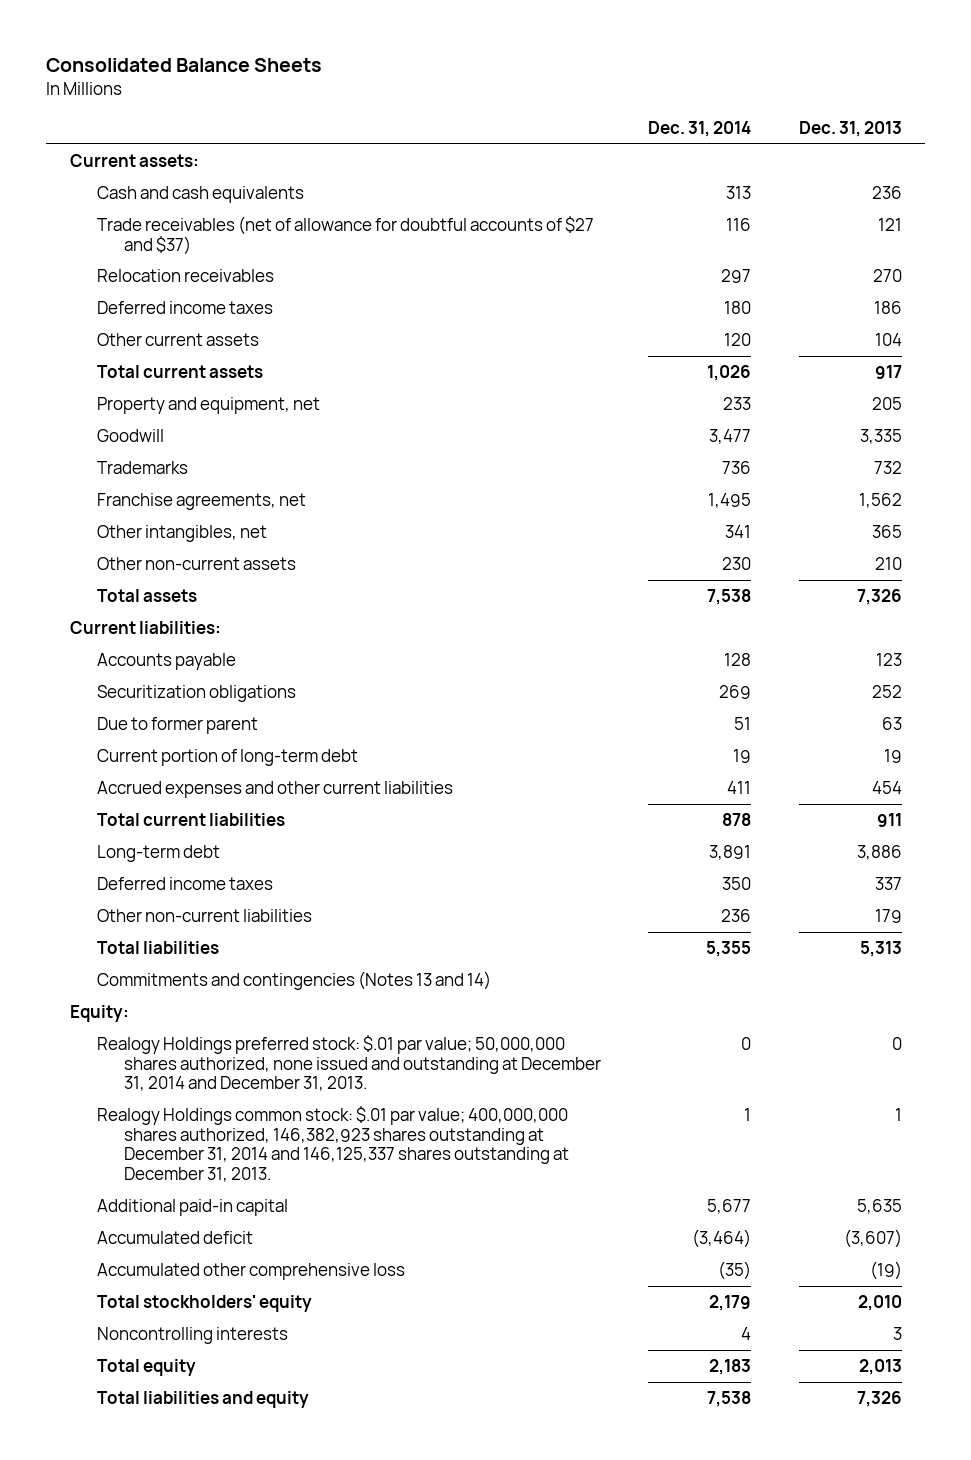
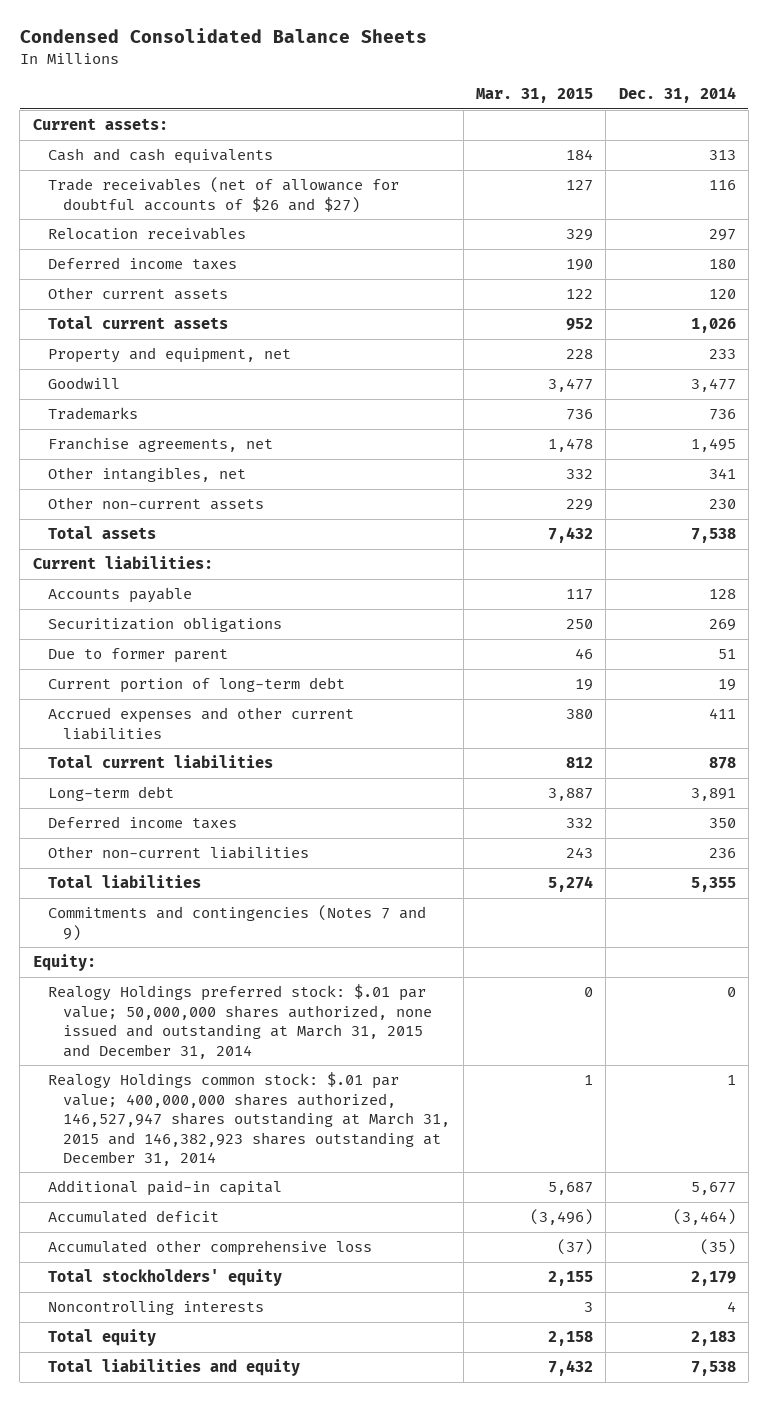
[45,58,322,73] Consolidated Balance Sheets -> [19,28,427,44] Condensed Consolidated Balance Sheets
[798,121,902,138] Dec. 31, 2013 -> none
none -> [476,88,594,104] Mar. 31, 2015
[96,216,594,255] Trade receivables (net of allowance for doubtful accounts of $27 and $37) -> [48,177,400,213] Trade receivables (net of allowance for doubtful accounts of $26 and $27)
[96,971,491,991] Commitments and contingencies (Notes 13 and 14) -> [48,905,427,941] Commitments and contingencies (Notes 7 and 9)
[96,1035,601,1092] Realogy Holdings preferred stock: $.01 par value; 50,000,000 shares authorized, none issued and outstanding at December 31, 2014 and December 31, 2013. -> [48,984,433,1059] Realogy Holdings preferred stock: $.01 par value; 50,000,000 shares authorized, none issued and outstanding at March 31, 2015 and December 31, 2014
[96,1106,569,1183] Realogy Holdings common stock: $.01 par value; 400,000,000 shares authorized, 146,382,923 shares outstanding at December 31, 2014 and 146,125,337 shares outstanding at December 31, 2013. -> [48,1072,451,1166] Realogy Holdings common stock: $.01 par value; 400,000,000 shares authorized, 146,527,947 shares outstanding at March 31, 2015 and 146,382,923 shares outstanding at December 31, 2014

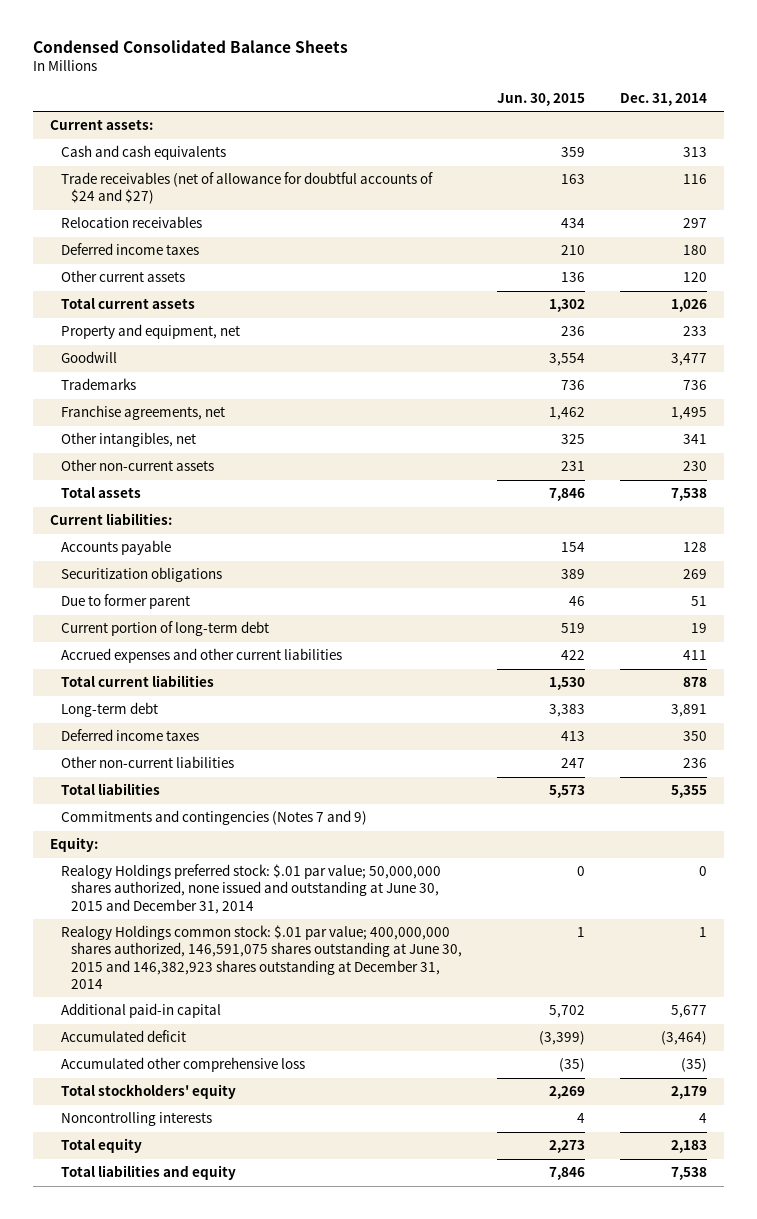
[476,88,594,104] Mar. 31, 2015 -> none
none -> [497,92,586,106] Jun. 30, 2015
[48,177,400,213] Trade receivables (net of allowance for doubtful accounts of $26 and $27) -> [60,172,433,205] Trade receivables (net of allowance for doubtful accounts of $24 and $27)
[48,984,433,1059] Realogy Holdings preferred stock: $.01 par value; 50,000,000 shares authorized, none issued and outstanding at March 31, 2015 and December 31, 2014 -> [60,864,441,914] Realogy Holdings preferred stock: $.01 par value; 50,000,000 shares authorized, none issued and outstanding at June 30, 2015 and December 31, 2014
[48,1072,451,1166] Realogy Holdings common stock: $.01 par value; 400,000,000 shares authorized, 146,527,947 shares outstanding at March 31, 2015 and 146,382,923 shares outstanding at December 31, 2014 -> [60,925,463,989] Realogy Holdings common stock: $.01 par value; 400,000,000 shares authorized, 146,591,075 shares outstanding at June 30, 2015 and 146,382,923 shares outstanding at December 31, 2014

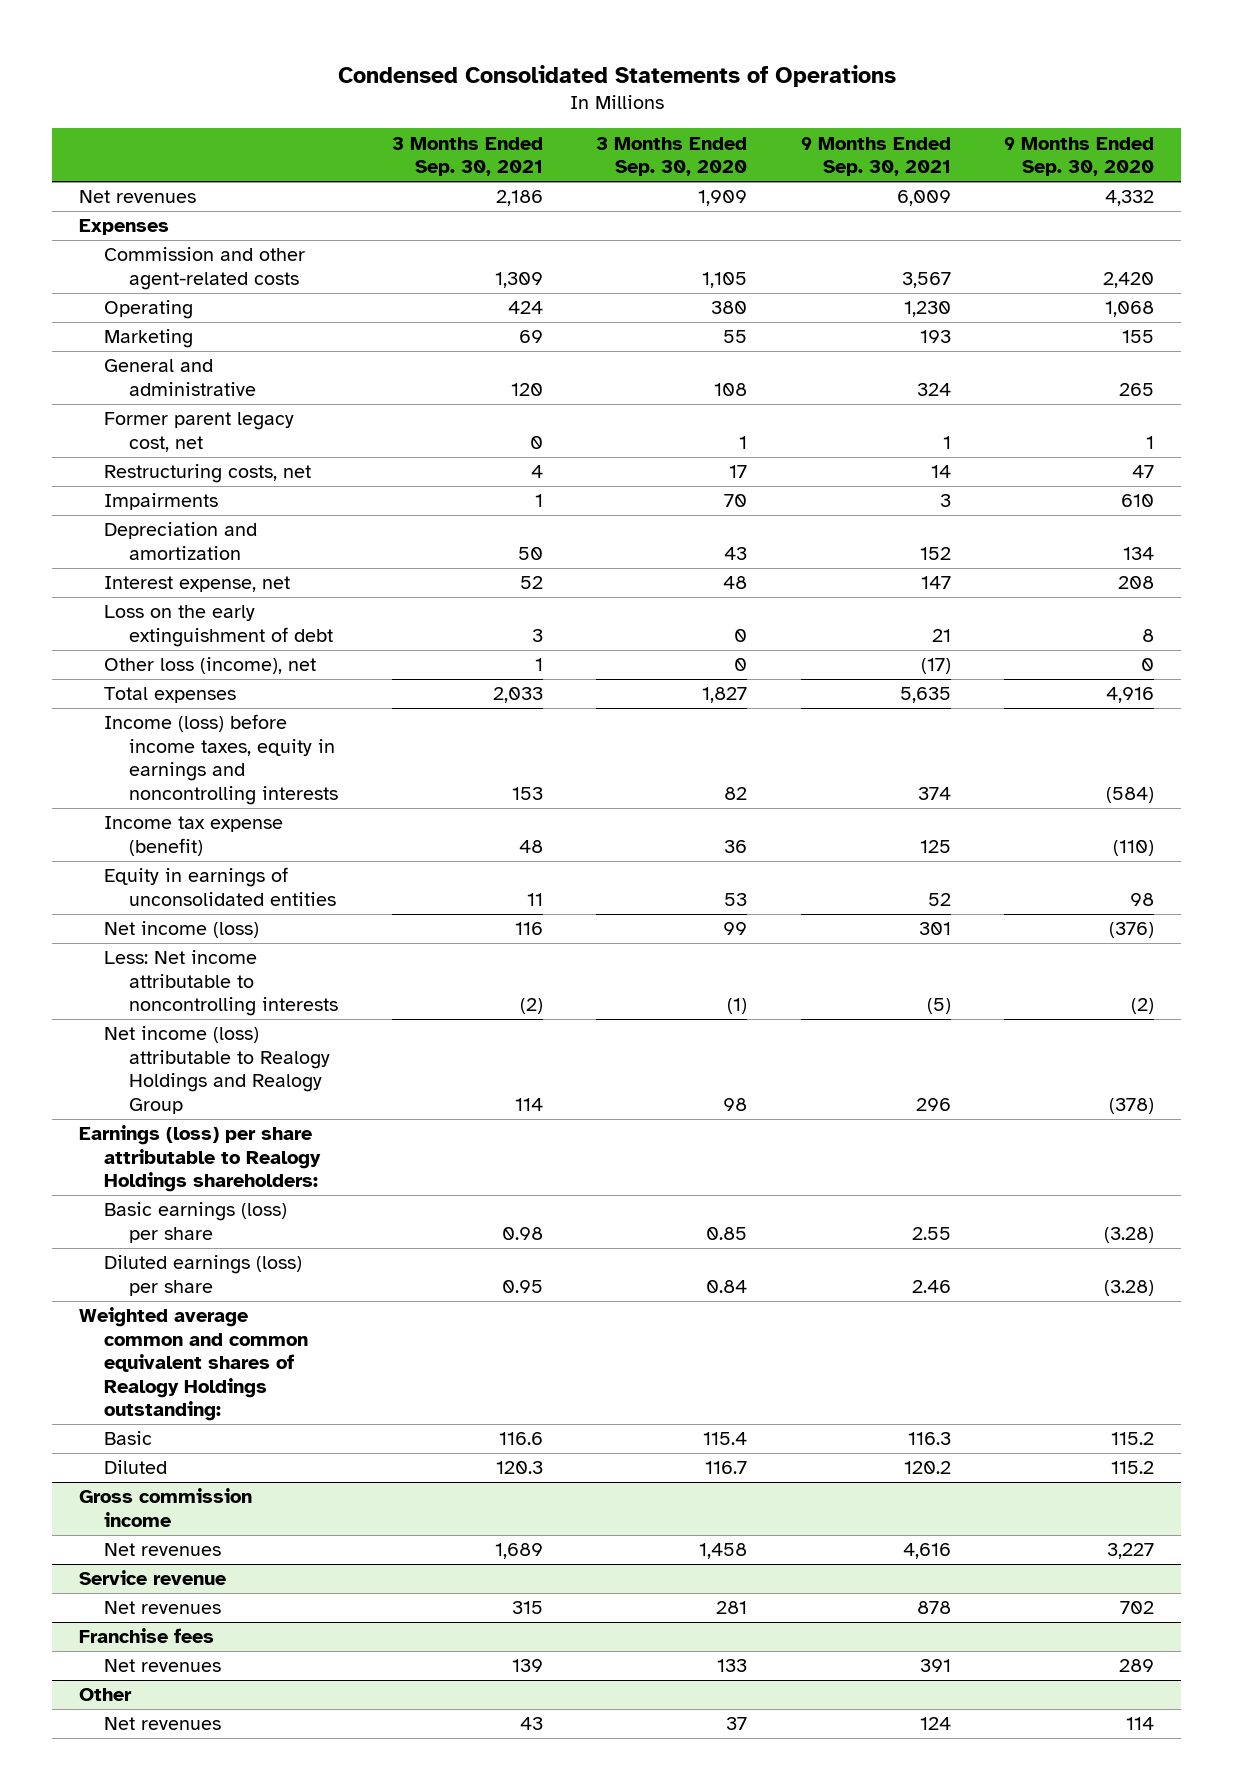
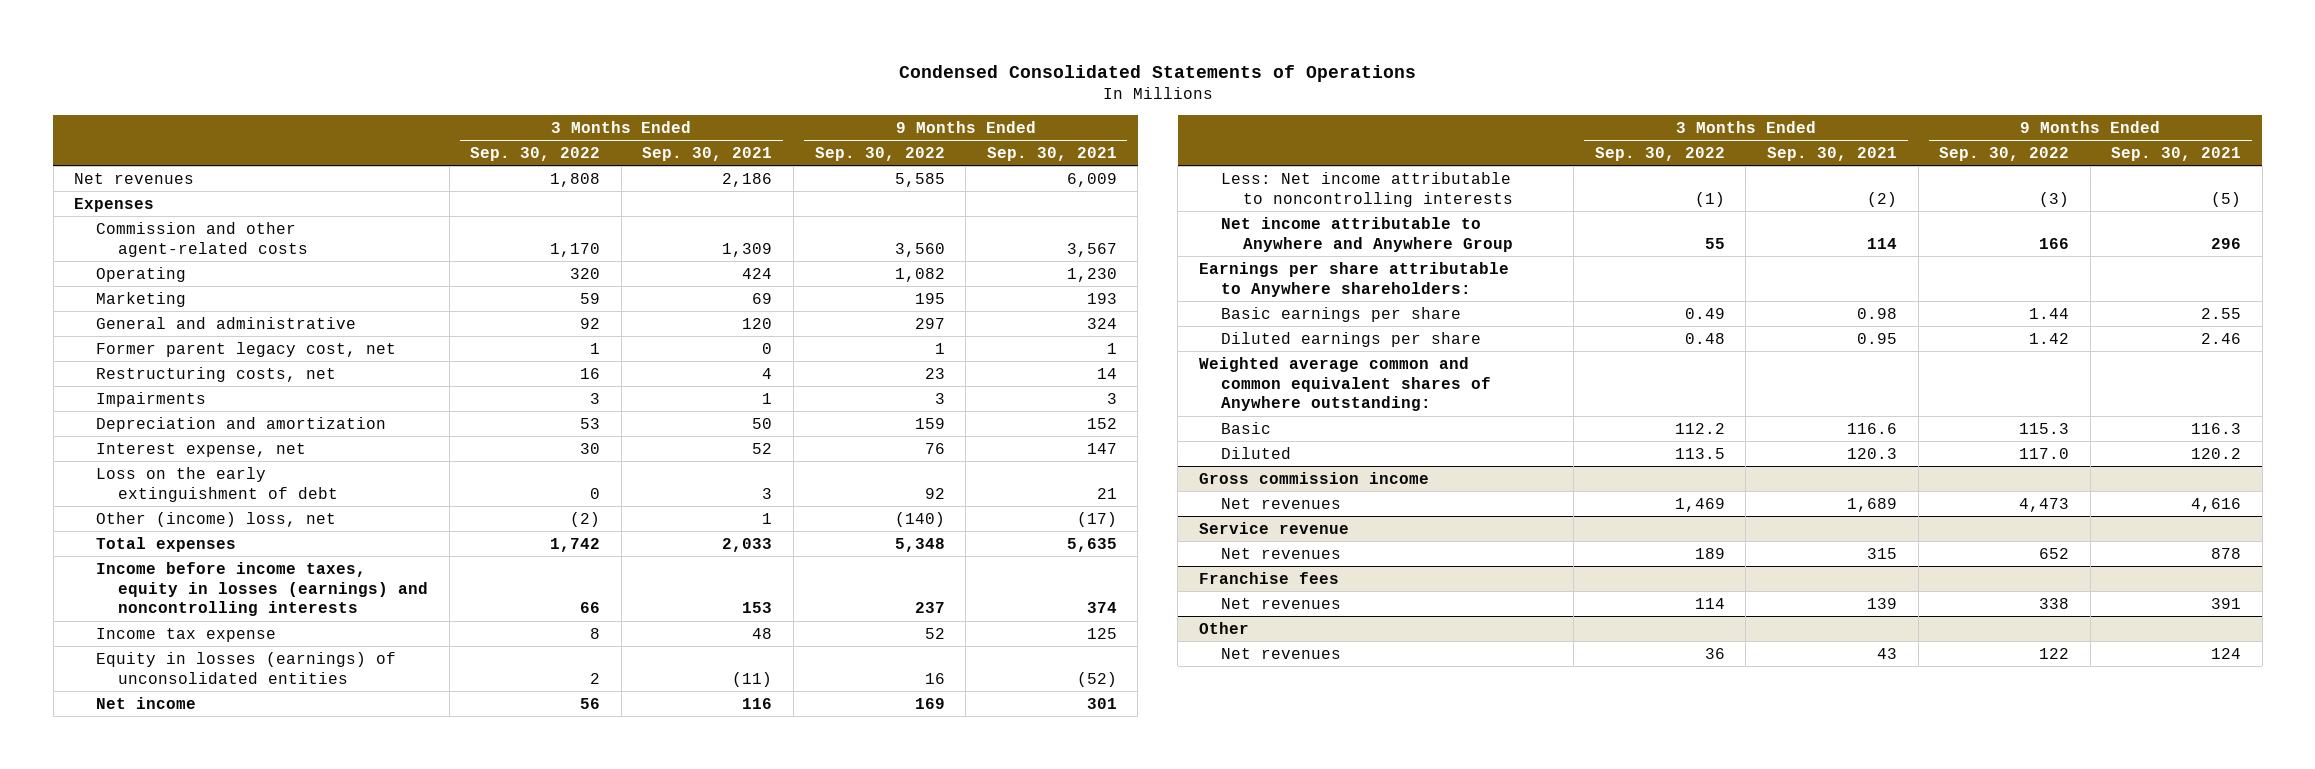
[596,136,748,176] 3 Months Ended Sep. 30, 2020 -> none
[1003,136,1154,176] 9 Months Ended Sep. 30, 2020 -> none
none -> [470,146,601,161] Sep. 30, 2022
none -> [814,146,945,161] Sep. 30, 2022
[104,657,317,675] Other loss (income), net -> [96,511,337,527] Other (income) loss, net
[104,714,339,805] Income (loss) before income taxes, equity in earnings and noncontrolling interests -> [96,561,429,617] Income before income taxes, equity in losses (earnings) and noncontrolling interests
[104,816,284,856] Income tax expense (benefit) -> [96,627,277,642] Income tax expense
[104,867,337,906] Equity in earnings of unconsolidated entities -> [96,651,397,684] Equity in losses (earnings) of unconsolidated entities
[526,892,543,906] 11 -> [732,671,773,687] (11)
[927,892,951,906] 52 -> [1076,671,1117,687] (52)
[104,921,260,939] Net income (loss) -> [96,696,197,709] Net income
[104,1026,331,1114] Net income (loss) attributable to Realogy Holdings and Realogy Group -> [1220,216,1513,252] Net income attributable to Anywhere and Anywhere Group
[79,1125,322,1193] Earnings (loss) per share attributable to Realogy Holdings shareholders: -> [1198,261,1509,297] Earnings per share attributable to Anywhere shareholders:
[104,1202,288,1243] Basic earnings (loss) per share -> [1220,306,1461,322] Basic earnings per share
[104,1255,303,1296] Diluted earnings (loss) per share -> [1220,331,1481,347] Diluted earnings per share
[79,1307,309,1422] Weighted average common and common equivalent shares of Realogy Holdings outstanding: -> [1198,356,1491,412] Weighted average common and common equivalent shares of Anywhere outstanding:

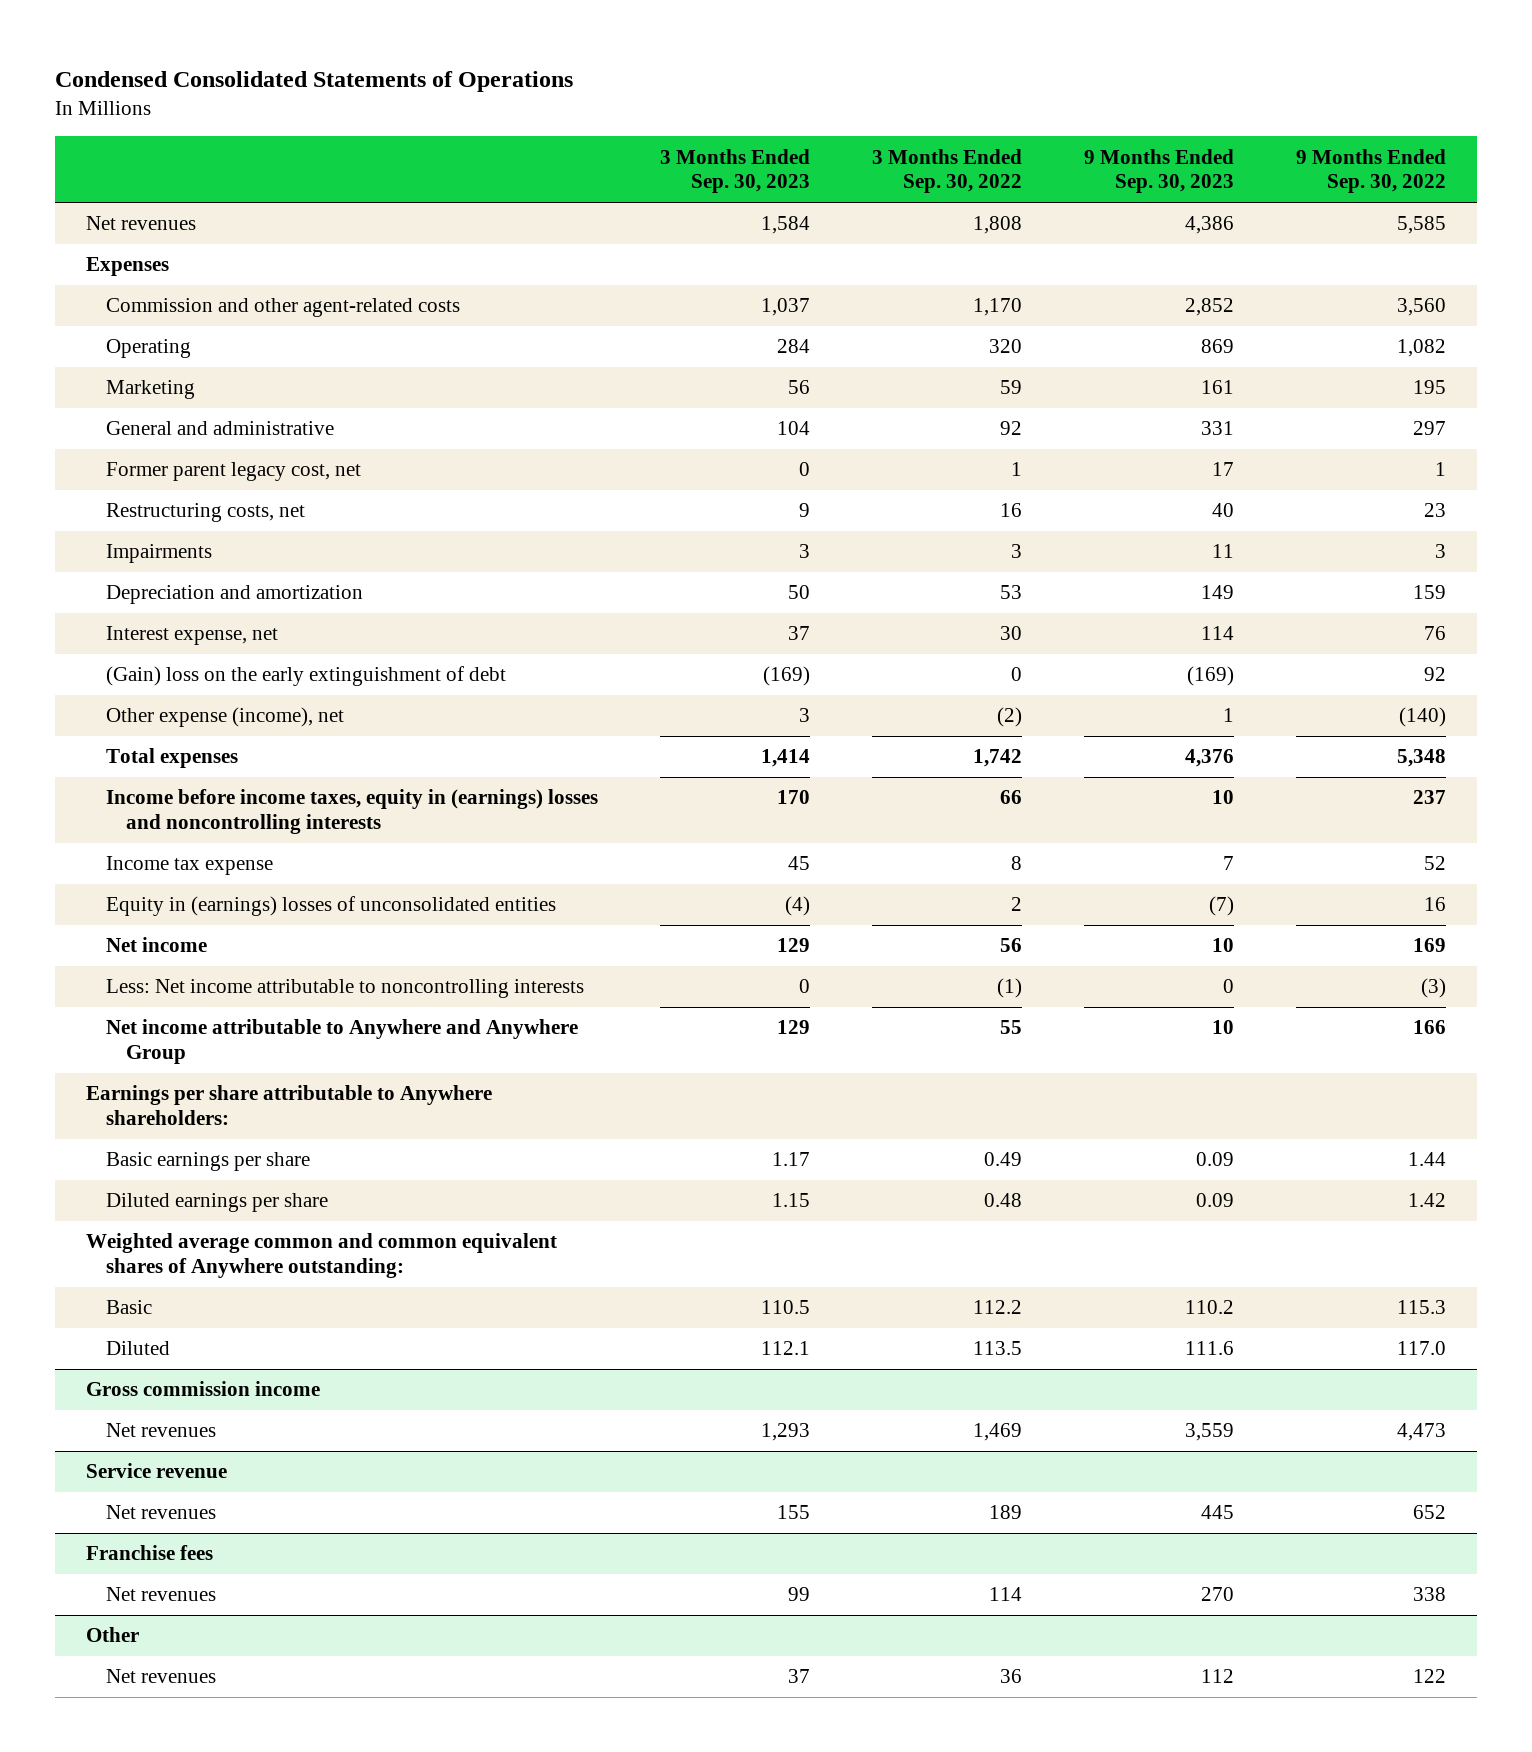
[642,146,773,161] Sep. 30, 2021 -> none
[986,146,1117,161] Sep. 30, 2021 -> none
none -> [659,148,810,194] 3 Months Ended Sep. 30, 2023
none -> [1084,148,1235,194] 9 Months Ended Sep. 30, 2023
[96,466,339,502] Loss on the early extinguishment of debt -> [105,666,506,687] (Gain) loss on the early extinguishment of debt
[96,511,337,527] Other (income) loss, net -> [105,707,344,728] Other expense (income), net
[96,561,429,617] Income before income taxes, equity in losses (earnings) and noncontrolling interests -> [105,789,598,835] Income before income taxes, equity in (earnings) losses and noncontrolling interests
[96,651,397,684] Equity in losses (earnings) of unconsolidated entities -> [105,896,556,917] Equity in (earnings) losses of unconsolidated entities

